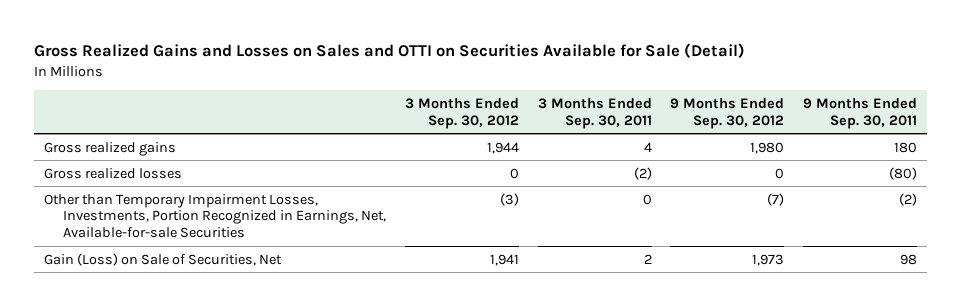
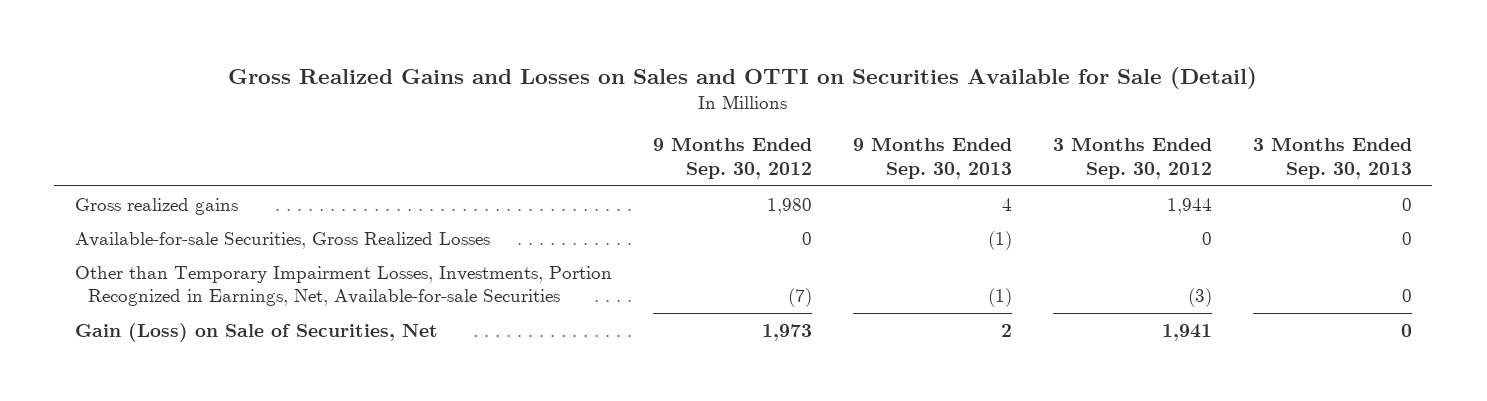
[537,98,652,129] 3 Months Ended Sep. 30, 2011 -> none
[803,98,918,129] 9 Months Ended Sep. 30, 2011 -> none
none -> [852,137,1012,180] 9 Months Ended Sep. 30, 2013
none -> [1252,137,1412,180] 3 Months Ended Sep. 30, 2013
[43,167,182,179] Gross realized losses -> [74,231,490,249] Available-for-sale Securities, Gross Realized Losses

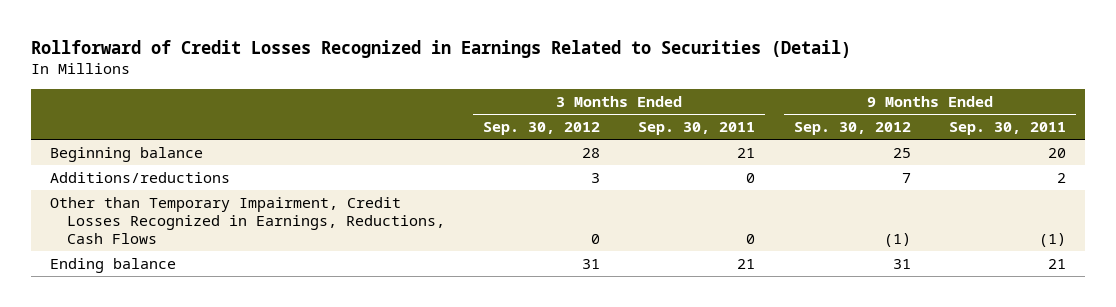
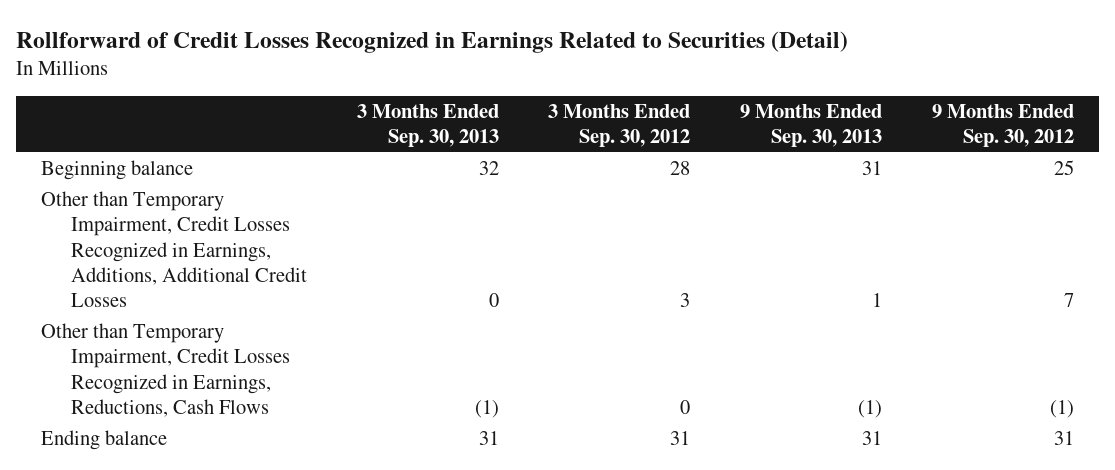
[638,122,756,136] Sep. 30, 2011 -> none
[949,122,1067,136] Sep. 30, 2011 -> none
none -> [356,103,499,147] 3 Months Ended Sep. 30, 2013
none -> [740,103,883,147] 9 Months Ended Sep. 30, 2013
[50,171,231,183] Additions/reductions -> [41,191,307,307] Other than Temporary Impairment, Credit Losses Recognized in Earnings, Additions, Additional Credit Losses

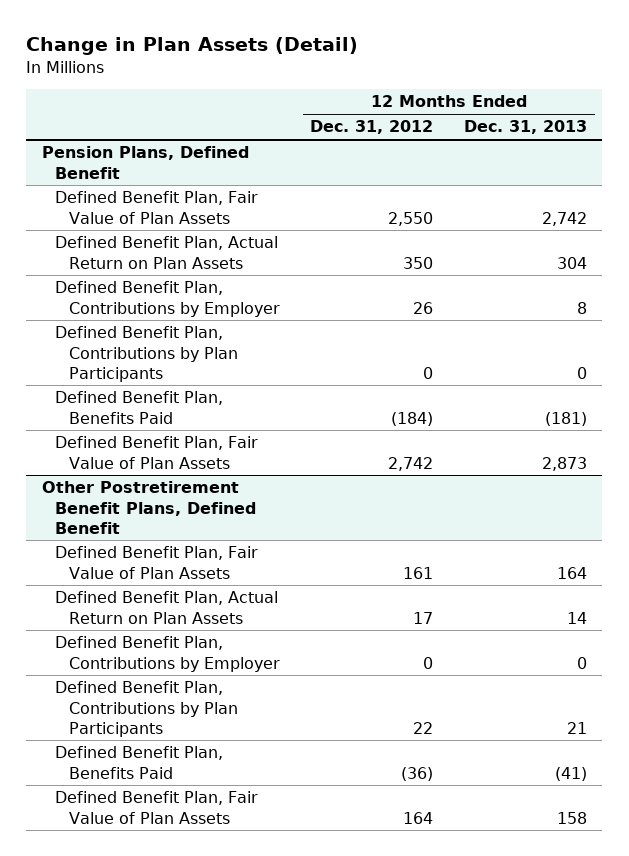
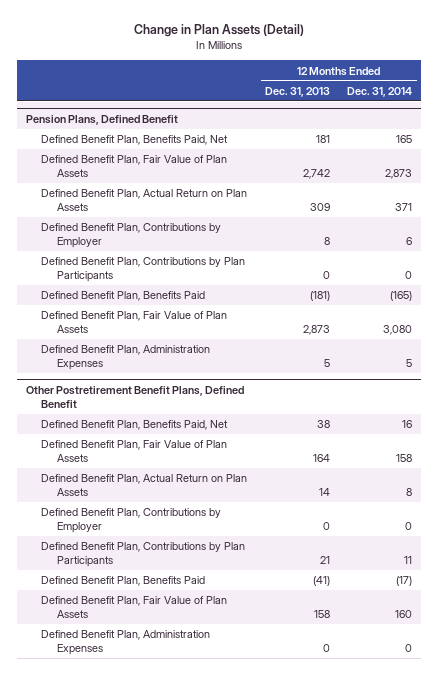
[310,120,434,135] Dec. 31, 2012 -> none
none -> [347,86,413,97] Dec. 31, 2014
none -> [41,135,229,146] Defined Benefit Plan, Benefits Paid, Net
[557,256,588,269] 304 -> [309,202,330,211] 309
none -> [41,345,211,370] Defined Benefit Plan, Administration Expenses
none -> [41,420,229,431] Defined Benefit Plan, Benefits Paid, Net
none -> [41,630,211,655] Defined Benefit Plan, Administration Expenses

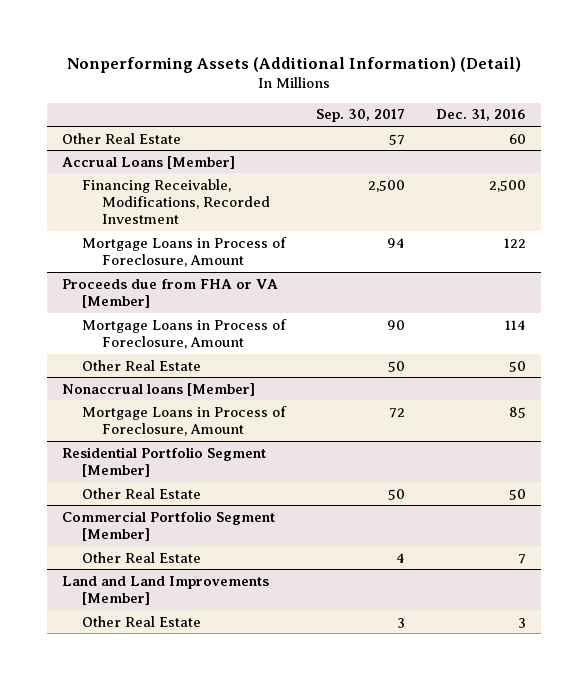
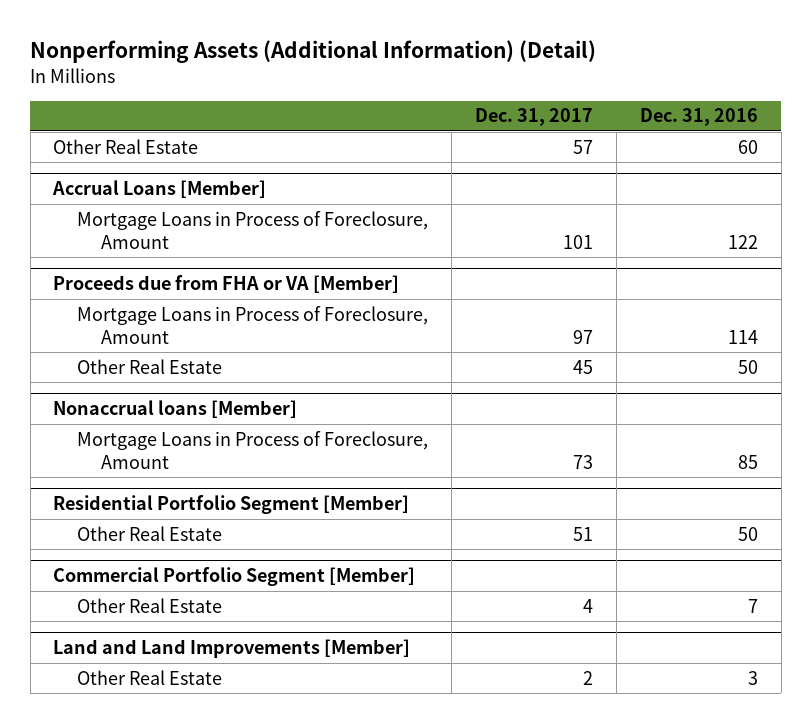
[316,109,406,123] Sep. 30, 2017 -> none
none -> [474,108,593,127] Dec. 31, 2017
[82,178,271,225] Financing Receivable, Modifications, Recorded Investment -> none

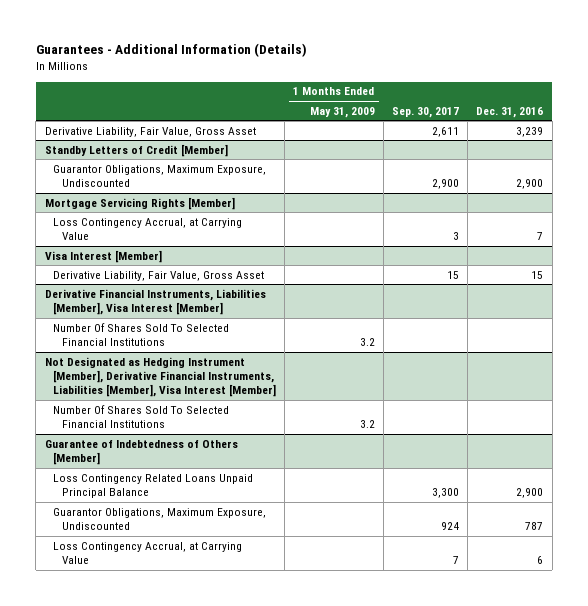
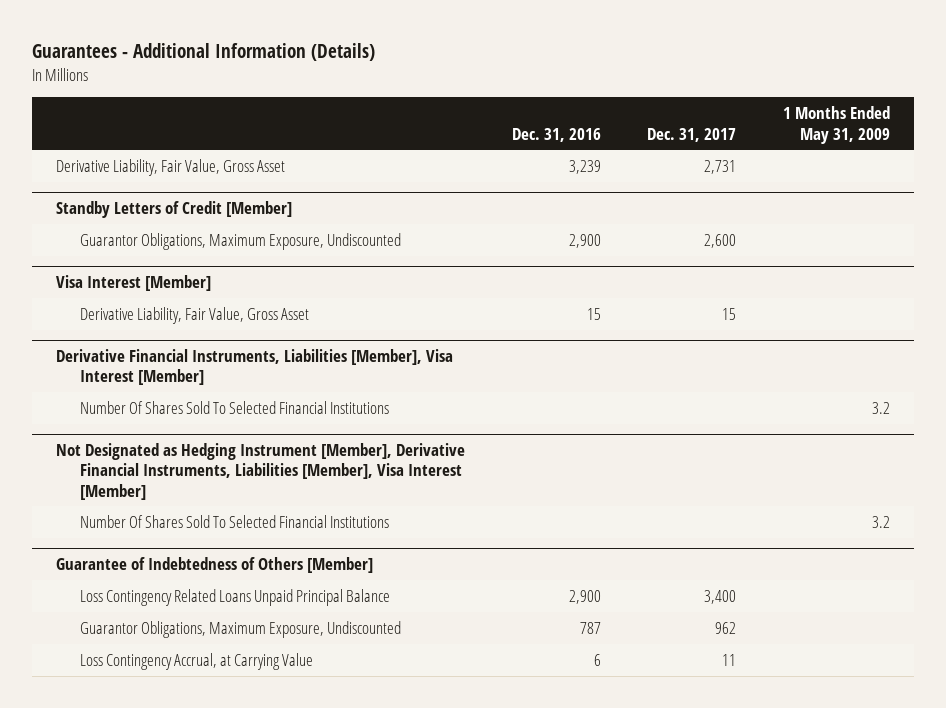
[391,106,459,118] Sep. 30, 2017 -> none
none -> [647,127,737,142] Dec. 31, 2017
[44,196,235,210] Mortgage Servicing Rights [Member] -> none
[53,217,243,241] Loss Contingency Accrual, at Carrying Value -> none

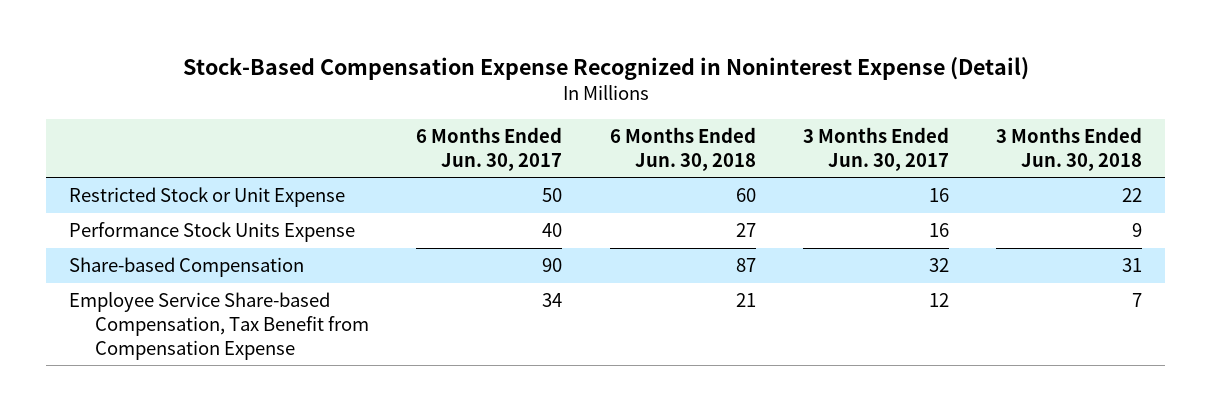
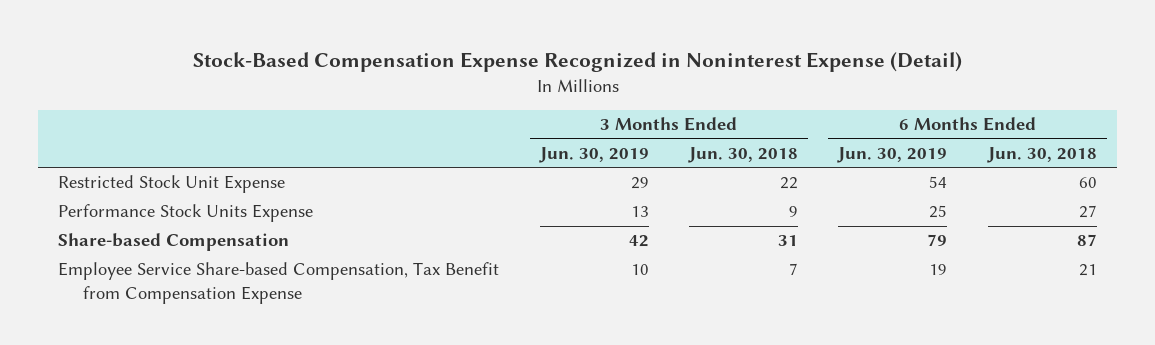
[416,126,563,171] 6 Months Ended Jun. 30, 2017 -> none
[802,126,949,171] 3 Months Ended Jun. 30, 2017 -> none
none -> [538,146,649,163] Jun. 30, 2019
none -> [837,146,948,163] Jun. 30, 2019
[69,187,346,208] Restricted Stock or Unit Expense -> [58,175,286,194] Restricted Stock Unit Expense

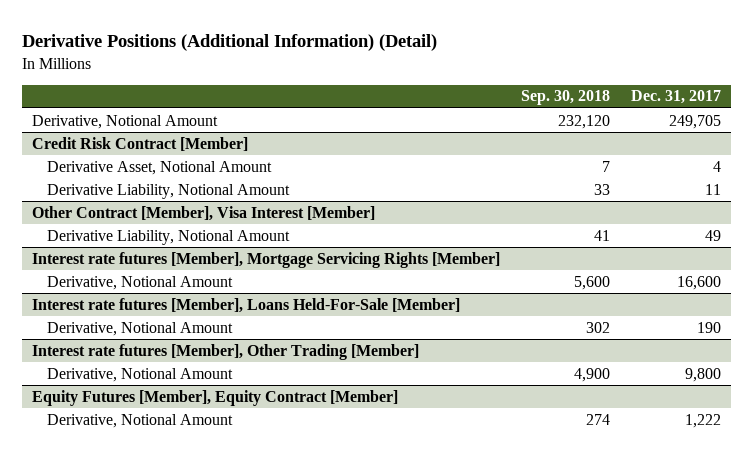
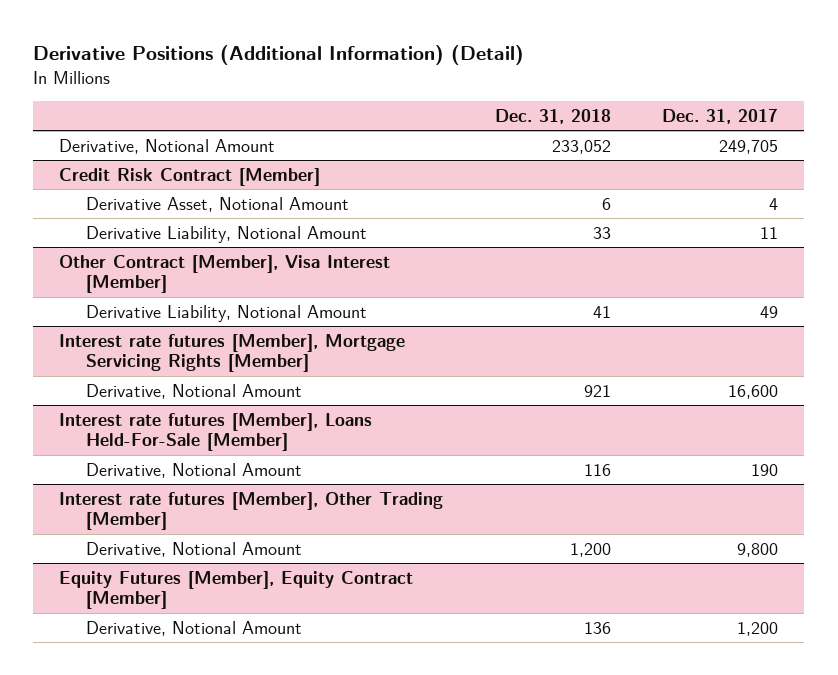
[521,90,611,106] Sep. 30, 2018 -> none
none -> [494,108,611,124] Dec. 31, 2018
[684,413,721,428] 1,222 -> [737,621,779,636] 1,200

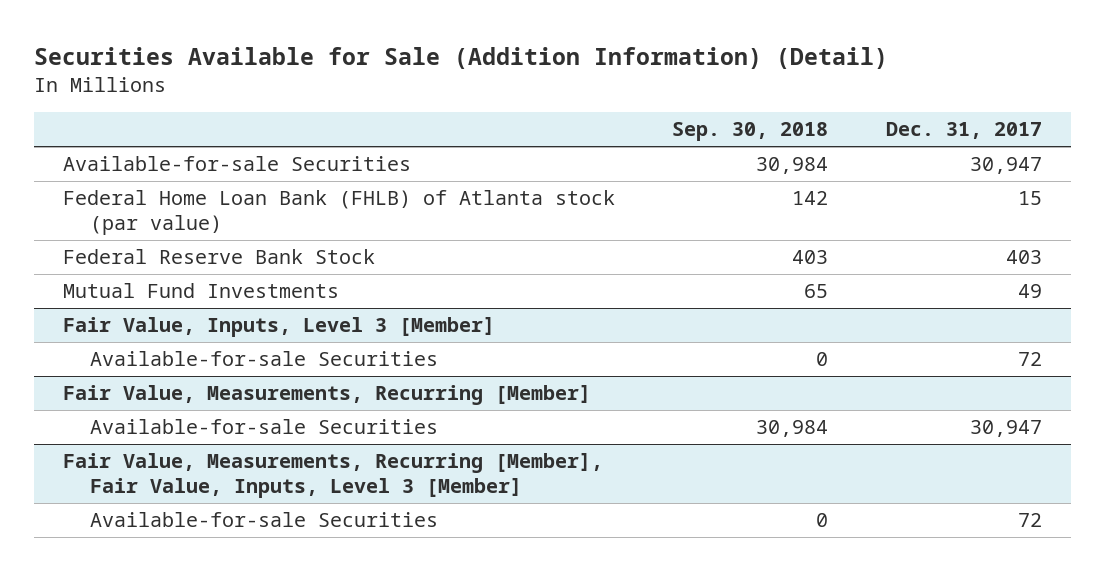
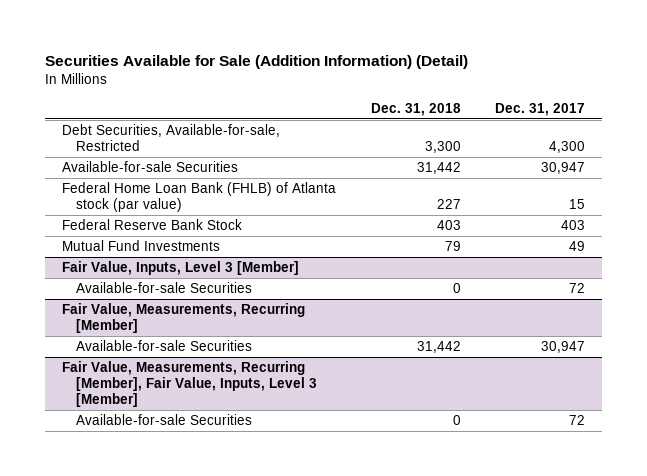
[672,122,829,142] Sep. 30, 2018 -> none
none -> [370,102,461,116] Dec. 31, 2018
none -> [62,124,281,152] Debt Securities, Available-for-sale, Restricted

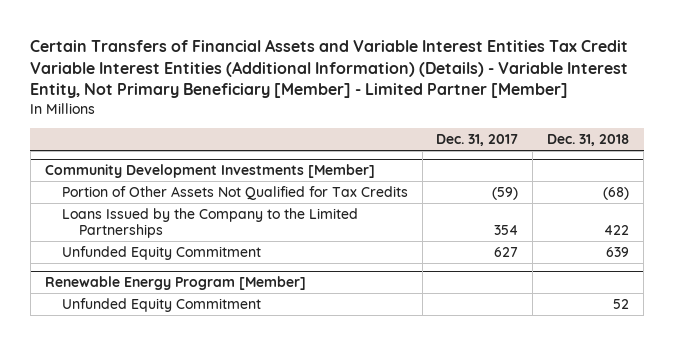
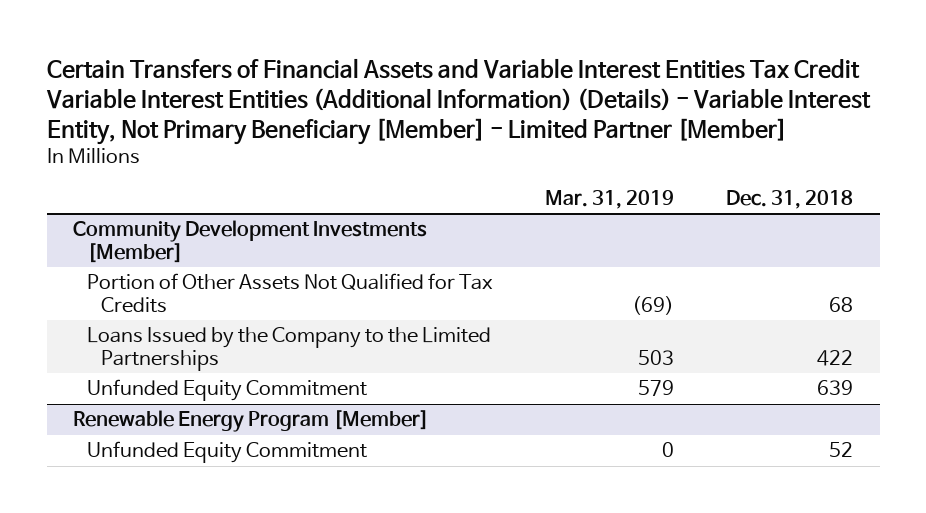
[436,134,519,147] Dec. 31, 2017 -> none
none -> [545,189,675,209] Mar. 31, 2019
[603,187,630,201] (68) -> [829,296,854,312] 68

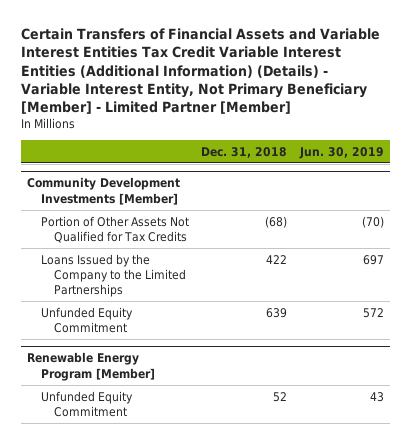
[545,189,675,209] Mar. 31, 2019 -> none
none -> [299,146,385,159] Jun. 30, 2019
[829,296,854,312] 68 -> [265,215,288,228] (68)

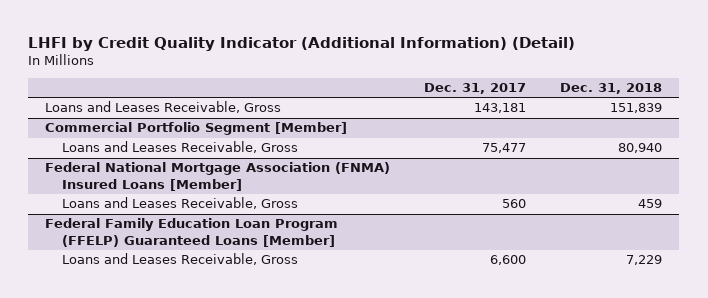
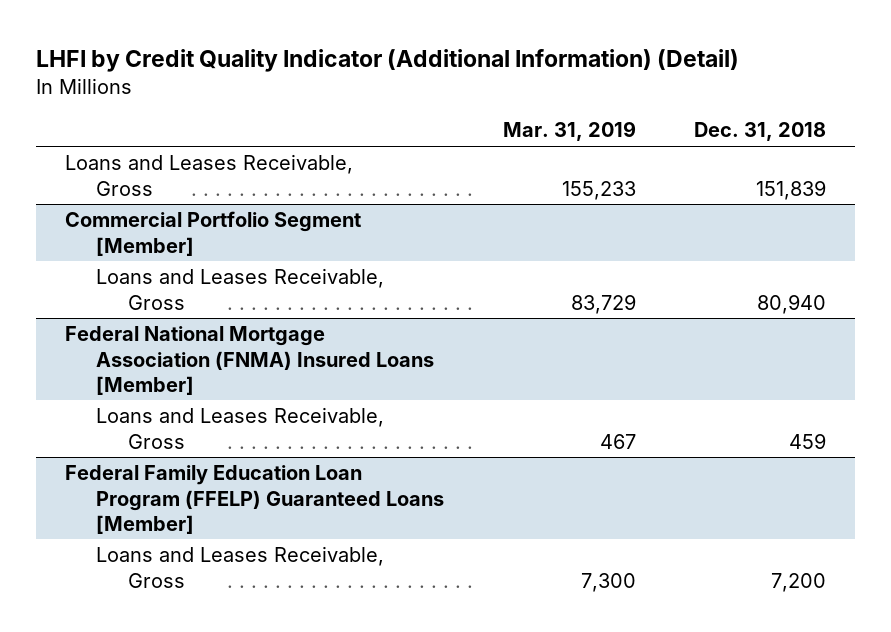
[424,83,527,95] Dec. 31, 2017 -> none
none -> [502,121,636,142] Mar. 31, 2019
[626,255,663,266] 7,229 -> [770,572,826,592] 7,200

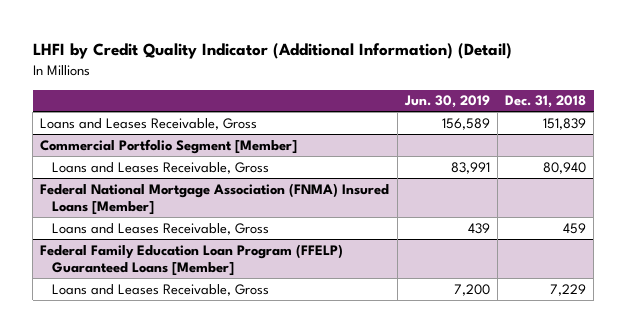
[502,121,636,142] Mar. 31, 2019 -> none
none -> [403,95,490,109] Jun. 30, 2019
[770,572,826,592] 7,200 -> [550,283,587,296] 7,229

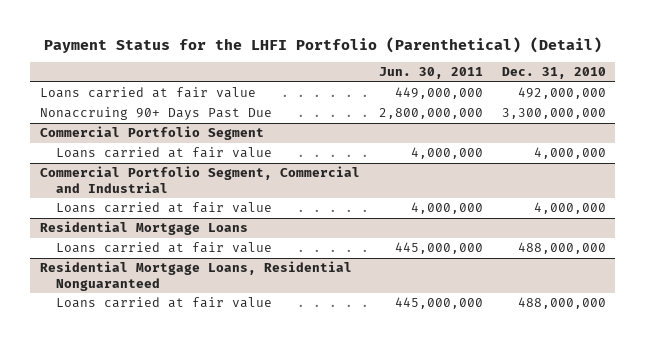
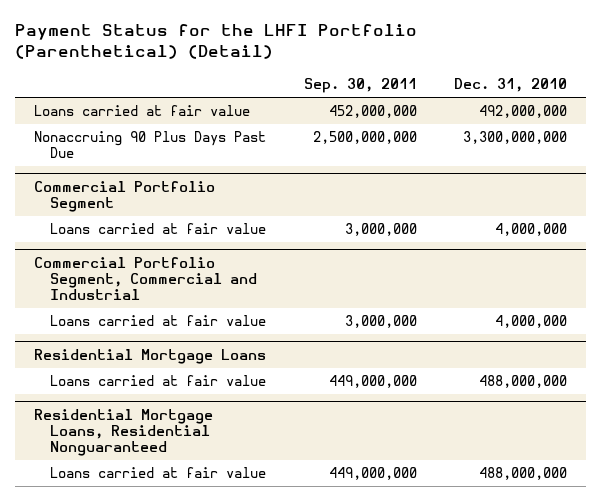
[378,67,483,80] Jun. 30, 2011 -> none
none -> [303,78,417,94] Sep. 30, 2011
[39,107,272,121] Nonaccruing 90+ Days Past Due -> [33,131,266,159] Nonaccruing 90 Plus Days Past Due

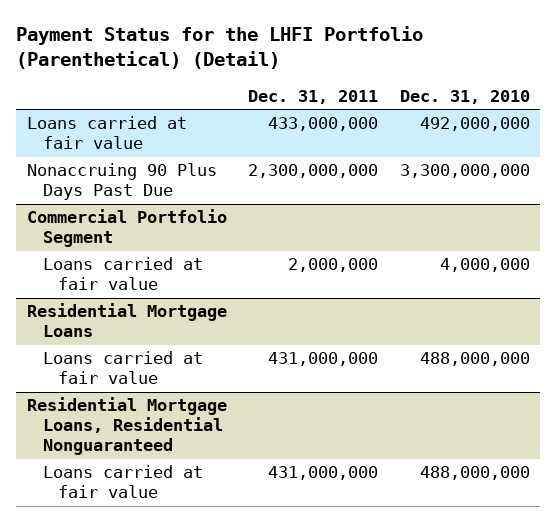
[303,78,417,94] Sep. 30, 2011 -> none
none -> [248,89,379,104] Dec. 31, 2011
[33,257,257,300] Commercial Portfolio Segment, Commercial and Industrial -> none
[49,315,266,327] Loans carried at fair value -> none

